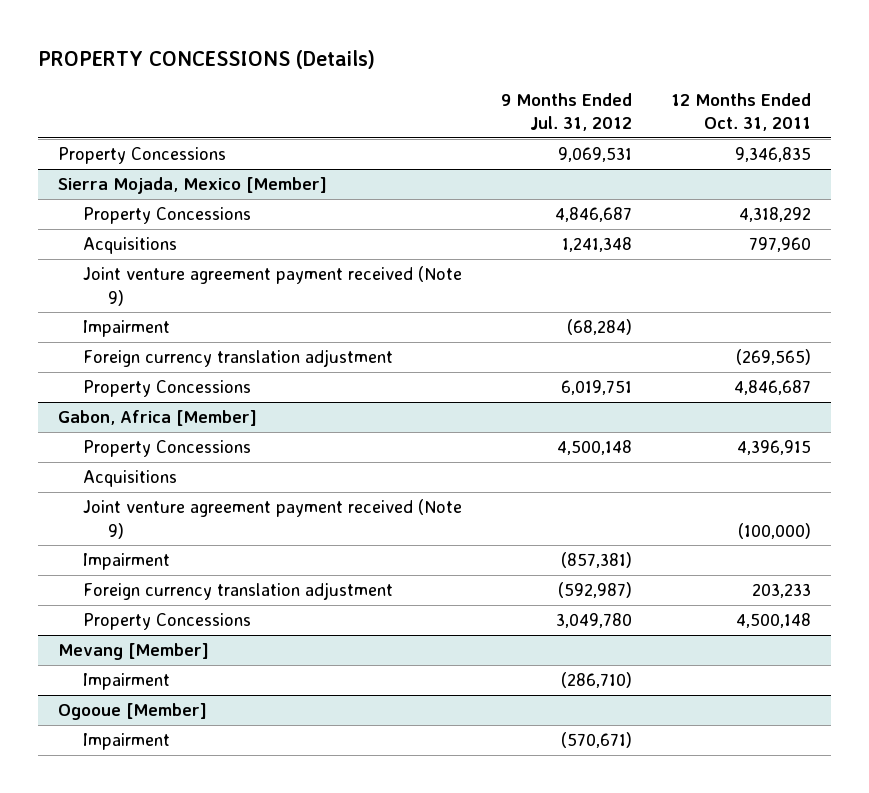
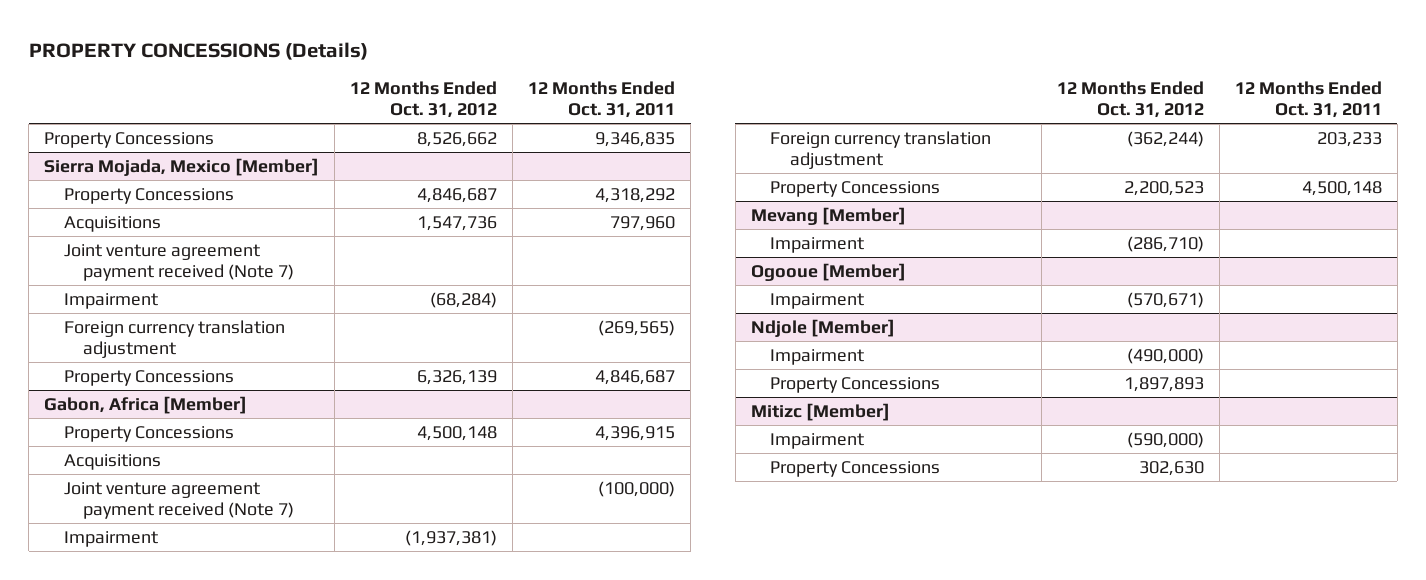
[500,92,632,132] 9 Months Ended Jul. 31, 2012 -> none
none -> [350,81,498,118] 12 Months Ended Oct. 31, 2012
[82,265,462,306] Joint venture agreement payment received (Note 9) -> [63,243,295,281] Joint venture agreement payment received (Note 7)
[82,498,462,539] Joint venture agreement payment received (Note 9) -> [63,481,295,519] Joint venture agreement payment received (Note 7)
none -> [750,318,895,337] Ndjole [Member]
none -> [770,348,865,365] Impairment
none -> [770,376,941,393] Property Concessions
none -> [750,402,890,421] Mitizc [Member]
none -> [770,432,865,449] Impairment
none -> [770,460,941,477] Property Concessions

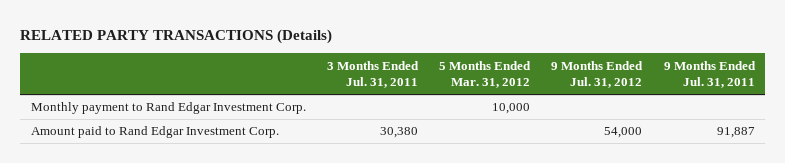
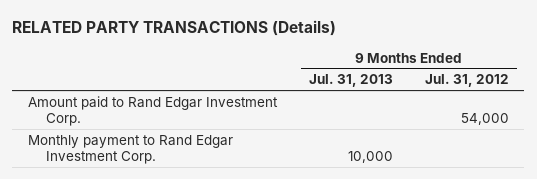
[326,60,419,89] 3 Months Ended Jul. 31, 2011 -> none
[439,60,532,89] 5 Months Ended Mar. 31, 2012 -> none
[663,60,756,89] 9 Months Ended Jul. 31, 2011 -> none
none -> [308,74,393,88] Jul. 31, 2013
[30,102,306,115] Monthly payment to Rand Edgar Investment Corp. -> [28,134,234,165] Monthly payment to Rand Edgar Investment Corp.

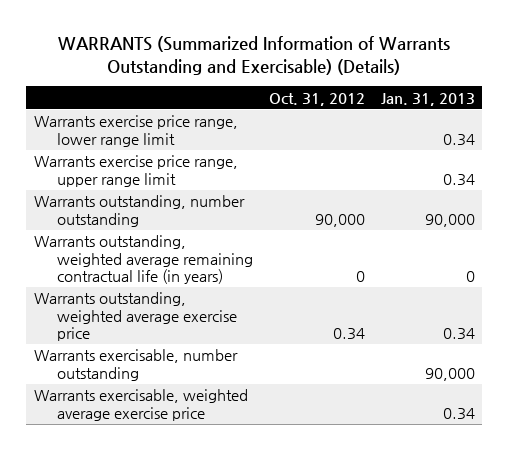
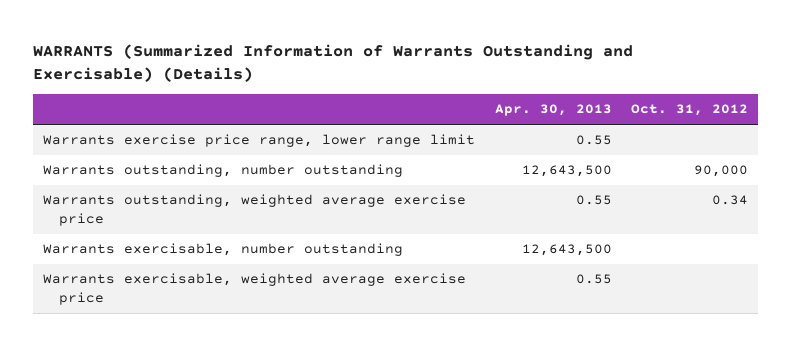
[380,92,475,106] Jan. 31, 2013 -> none
none -> [494,104,612,117] Apr. 30, 2013
[34,155,239,187] Warrants exercise price range, upper range limit -> none
[34,235,254,285] Warrants outstanding, weighted average remaining contractual life (in years) -> none

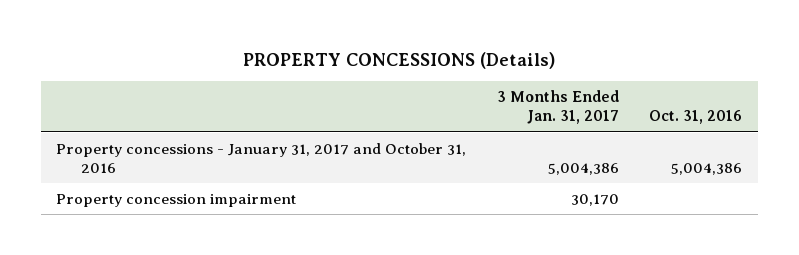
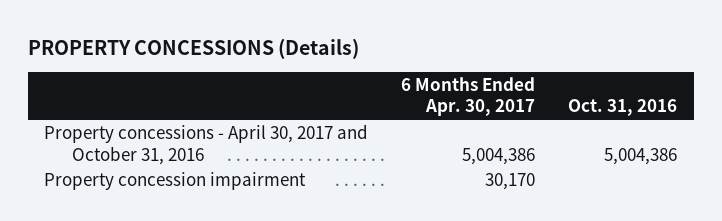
[496,90,619,125] 3 Months Ended Jan. 31, 2017 -> none
none -> [401,76,536,117] 6 Months Ended Apr. 30, 2017
[56,142,467,174] Property concessions - January 31, 2017 and October 31, 2016 -> [44,124,369,165] Property concessions - April 30, 2017 and October 31, 2016

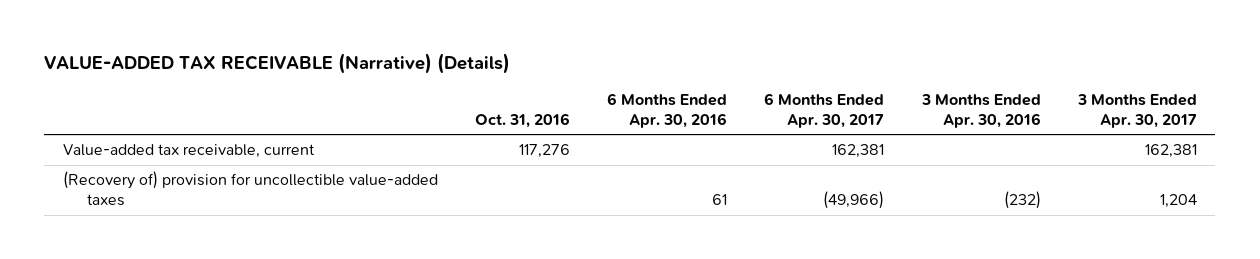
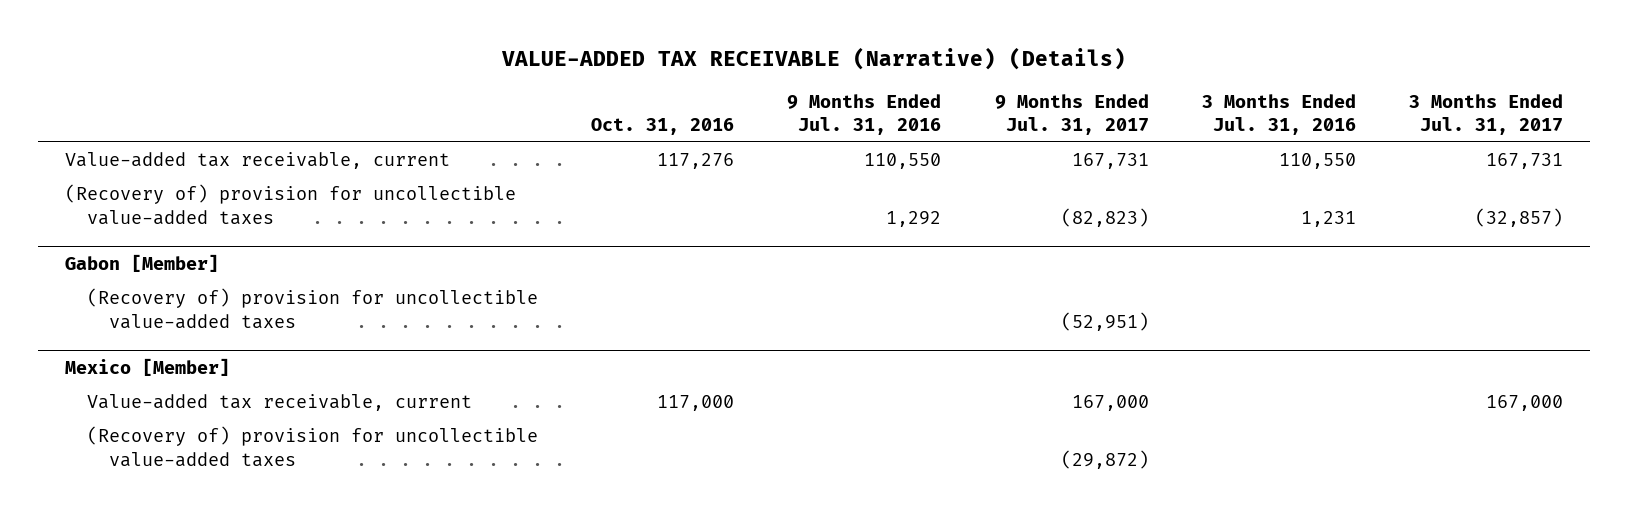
[607,93,728,128] 6 Months Ended Apr. 30, 2016 -> none
[764,93,885,128] 6 Months Ended Apr. 30, 2017 -> none
[920,94,1041,128] 3 Months Ended Apr. 30, 2016 -> none
[1076,94,1197,128] 3 Months Ended Apr. 30, 2017 -> none
none -> [787,93,942,136] 9 Months Ended Jul. 31, 2016
none -> [994,93,1149,136] 9 Months Ended Jul. 31, 2017
none -> [1201,93,1356,136] 3 Months Ended Jul. 31, 2016
none -> [1409,93,1564,136] 3 Months Ended Jul. 31, 2017
none -> [64,254,219,273] Gabon [Member]
none -> [87,288,539,329] (Recovery of) provision for uncollectible value-added taxes
none -> [64,358,230,377] Mexico [Member]
none -> [87,394,473,412] Value-added tax receivable, current
none -> [87,426,539,467] (Recovery of) provision for uncollectible value-added taxes

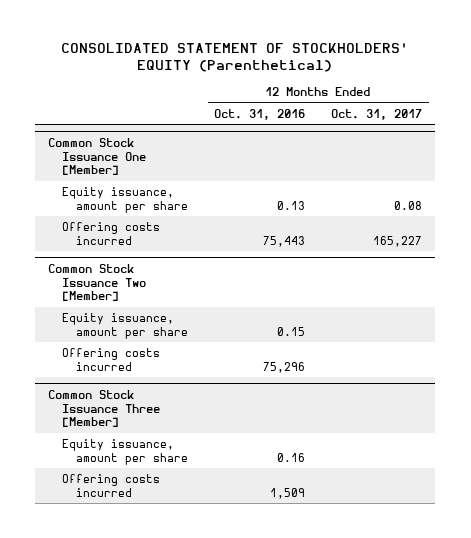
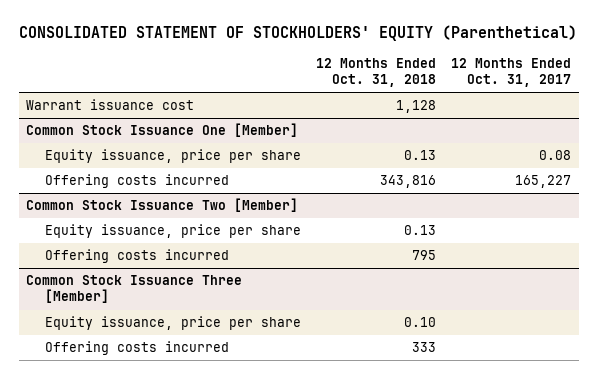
[214,108,306,120] Oct. 31, 2016 -> none
none -> [316,58,437,88] 12 Months Ended Oct. 31, 2018
none -> [26,99,195,111] Warrant issuance cost
[62,187,189,213] Equity issuance, amount per share -> [44,149,301,164] Equity issuance, price per share
[62,313,189,339] Equity issuance, amount per share -> [44,224,301,239] Equity issuance, price per share
[62,439,189,465] Equity issuance, amount per share -> [44,316,301,331] Equity issuance, price per share

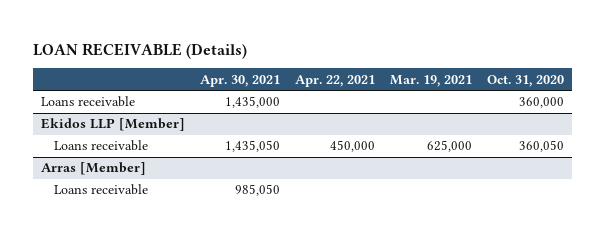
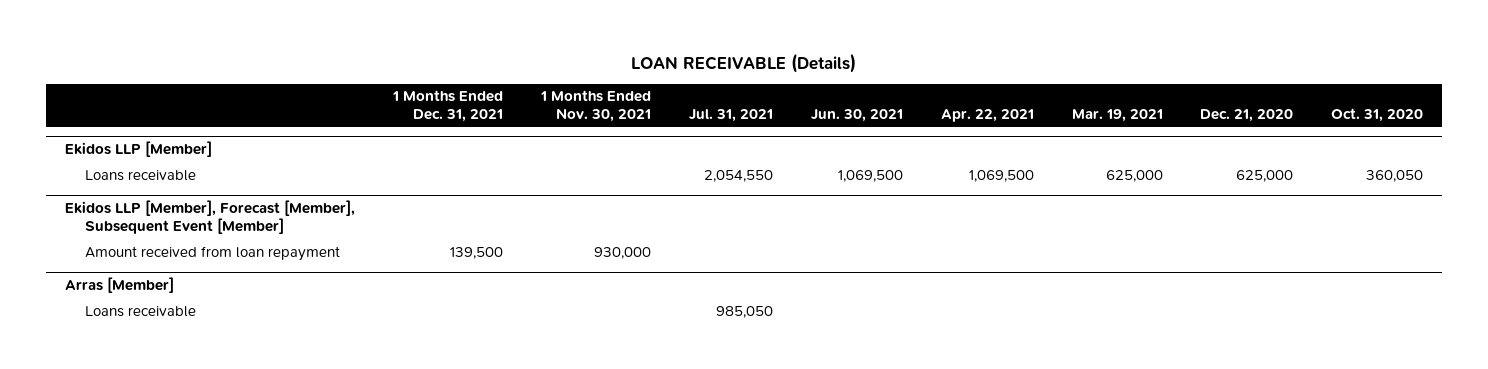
[199,74,280,87] Apr. 30, 2021 -> none
none -> [391,90,503,123] 1 Months Ended Dec. 31, 2021
none -> [539,90,651,123] 1 Months Ended Nov. 30, 2021
none -> [688,109,773,123] Jul. 31, 2021
none -> [810,109,903,123] Jun. 30, 2021
none -> [1200,109,1294,123] Dec. 21, 2020
[40,96,135,108] Loans receivable -> none
[329,140,375,153] 450,000 -> [968,169,1034,182] 1,069,500
none -> [64,200,355,235] Ekidos LLP [Member], Forecast [Member], Subsequent Event [Member]
none -> [84,245,340,261] Amount received from loan repayment

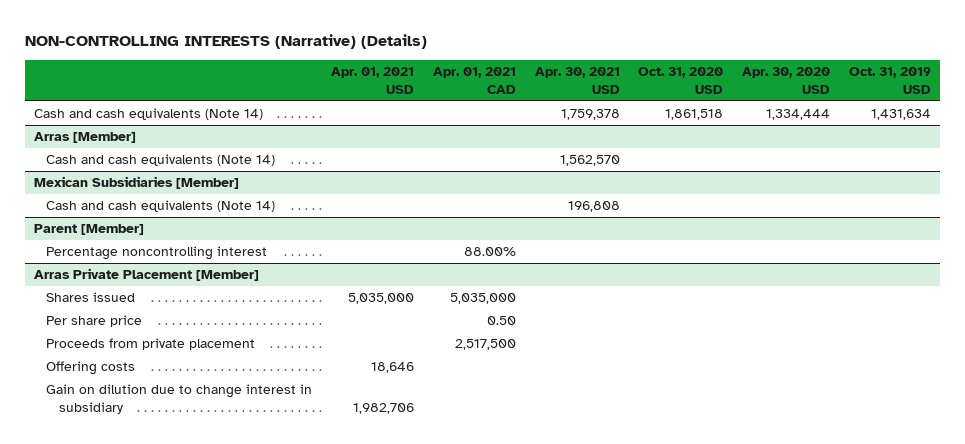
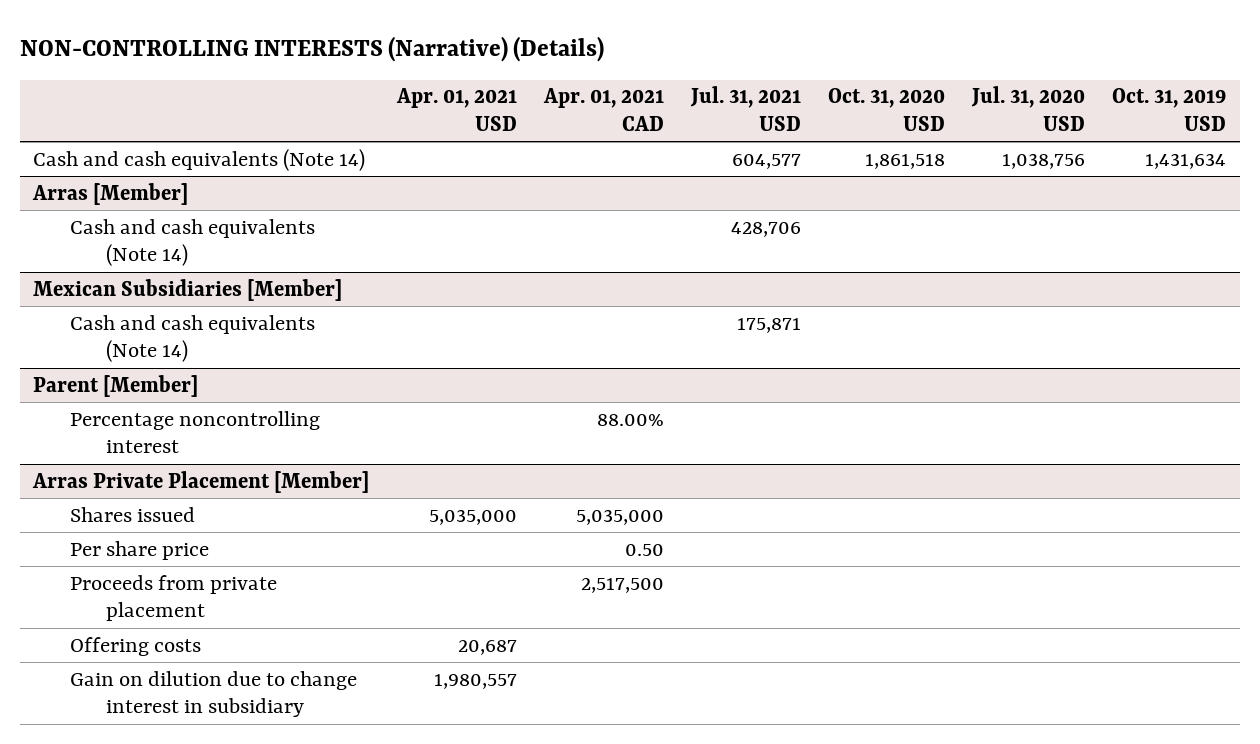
[534,67,620,94] Apr. 30, 2021 USD -> none
[742,67,831,94] Apr. 30, 2020 USD -> none
none -> [689,86,801,132] Jul. 31, 2021 USD
none -> [971,86,1086,132] Jul. 31, 2020 USD
[371,362,415,374] 18,646 -> [457,639,517,655] 20,687
[353,402,415,414] 1,982,706 -> [433,673,517,689] 1,980,557

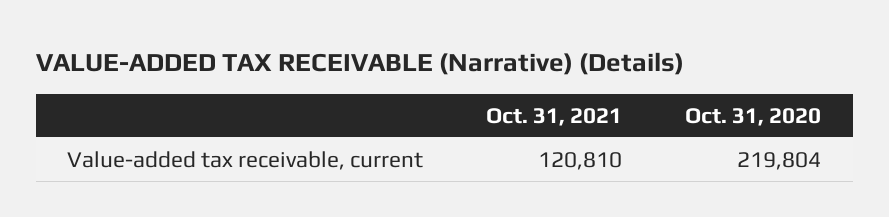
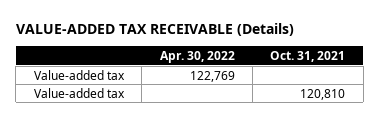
[35,51,684,75] VALUE-ADDED TAX RECEIVABLE (Narrative) (Details) -> [15,23,294,37] VALUE-ADDED TAX RECEIVABLE (Details)
[685,107,822,126] Oct. 31, 2020 -> none
none -> [159,50,235,63] Apr. 30, 2022
none -> [33,69,125,80] Value-added tax
[67,150,424,170] Value-added tax receivable, current -> [33,87,125,98] Value-added tax

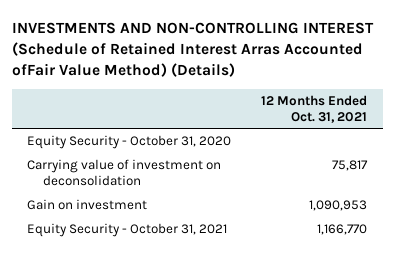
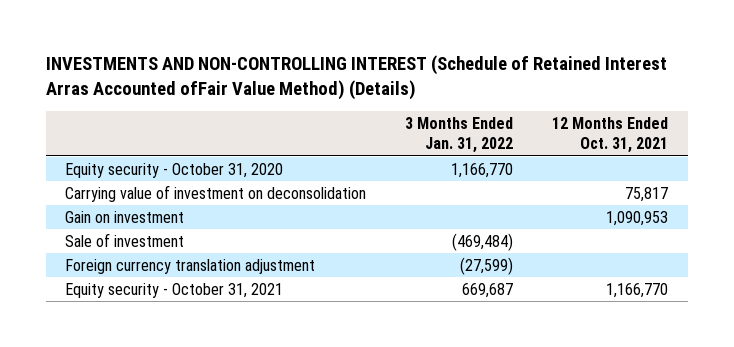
none -> [405,116,514,154] 3 Months Ended Jan. 31, 2022
[27,135,232,150] Equity Security - October 31, 2020 -> [65,162,284,178] Equity security - October 31, 2020
none -> [65,232,185,247] Sale of investment
none -> [65,258,316,274] Foreign currency translation adjustment
[27,223,228,238] Equity Security - October 31, 2021 -> [65,282,284,298] Equity security - October 31, 2021

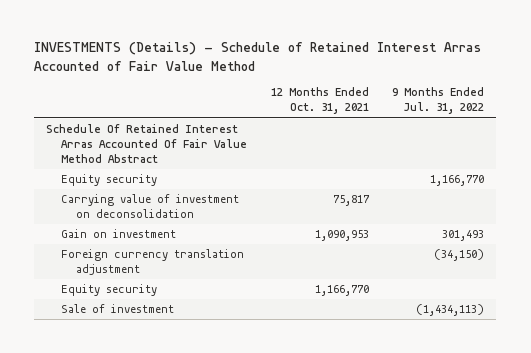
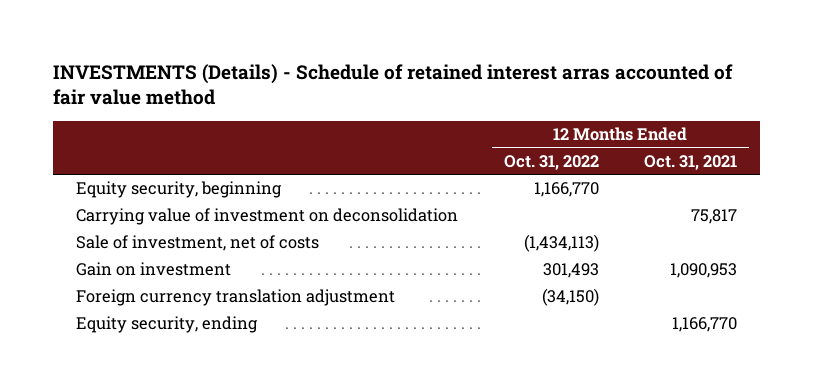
[34,42,482,71] INVESTMENTS (Details) - Schedule of Retained Interest Arras Accounted of Fair Value Method -> [53,63,734,106] INVESTMENTS (Details) - Schedule of retained interest arras accounted of fair value method
[392,87,485,115] 9 Months Ended Jul. 31, 2022 -> none
none -> [503,154,599,170] Oct. 31, 2022
[46,124,248,164] Schedule Of Retained Interest Arras Accounted Of Fair Value Method Abstract -> none
[61,174,158,187] Equity security -> [76,181,283,199] Equity security, beginning
none -> [76,235,320,252] Sale of investment, net of costs
[61,304,175,314] Sale of investment -> none
[61,284,158,297] Equity security -> [76,316,259,334] Equity security, ending

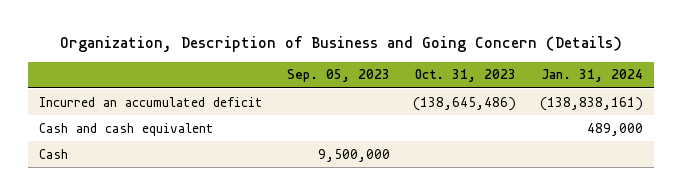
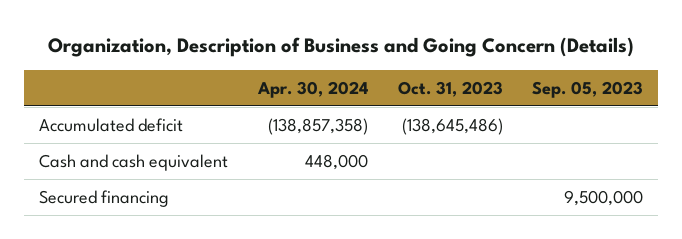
[541,69,643,83] Jan. 31, 2024 -> none
none -> [256,80,368,98] Apr. 30, 2024
[39,96,264,107] Incurred an accumulated deficit -> [38,117,183,132] Accumulated deficit
[39,148,69,159] Cash -> none
none -> [38,189,169,207] Secured financing

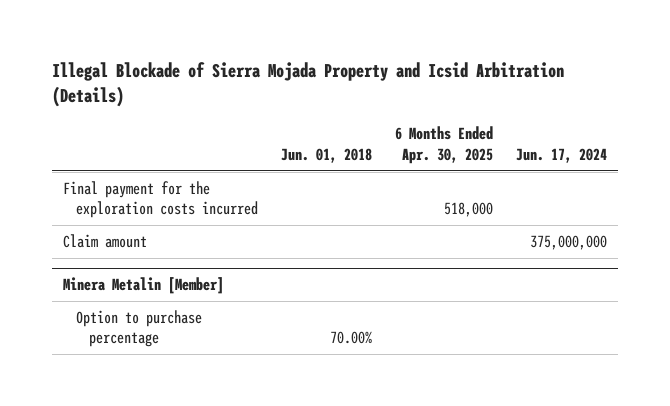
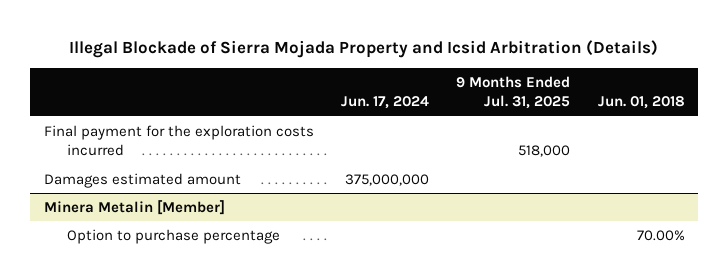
[394,126,493,164] 6 Months Ended Apr. 30, 2025 -> none
none -> [456,75,571,110] 9 Months Ended Jul. 31, 2025
[63,233,148,248] Claim amount -> [43,172,241,188] Damages estimated amount

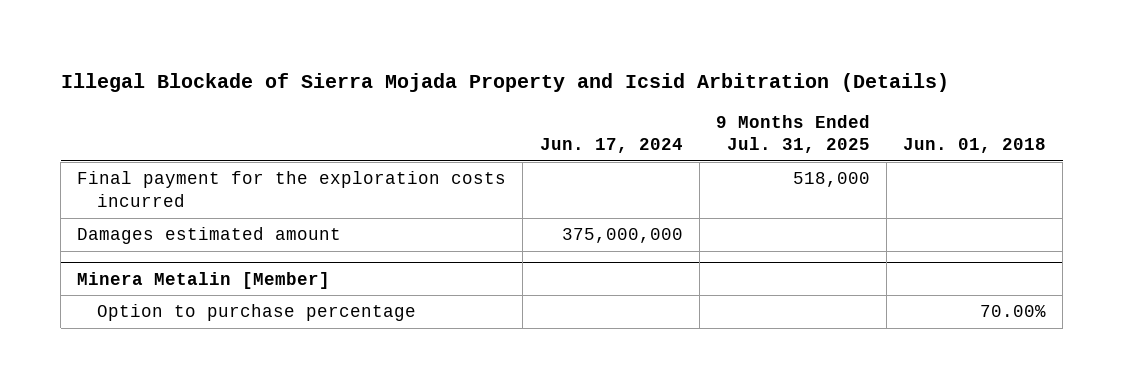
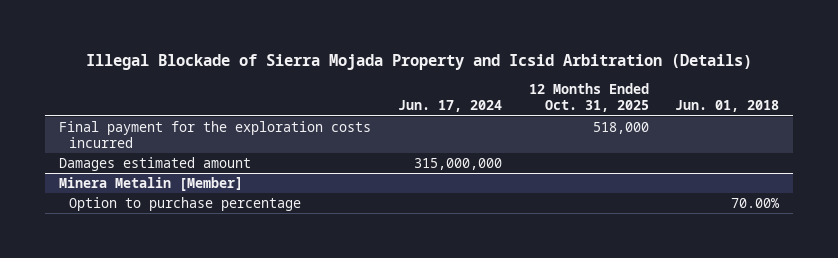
[715,114,870,154] 9 Months Ended Jul. 31, 2025 -> none
none -> [528,83,649,113] 12 Months Ended Oct. 31, 2025
[561,228,683,244] 375,000,000 -> [413,157,502,170] 315,000,000

